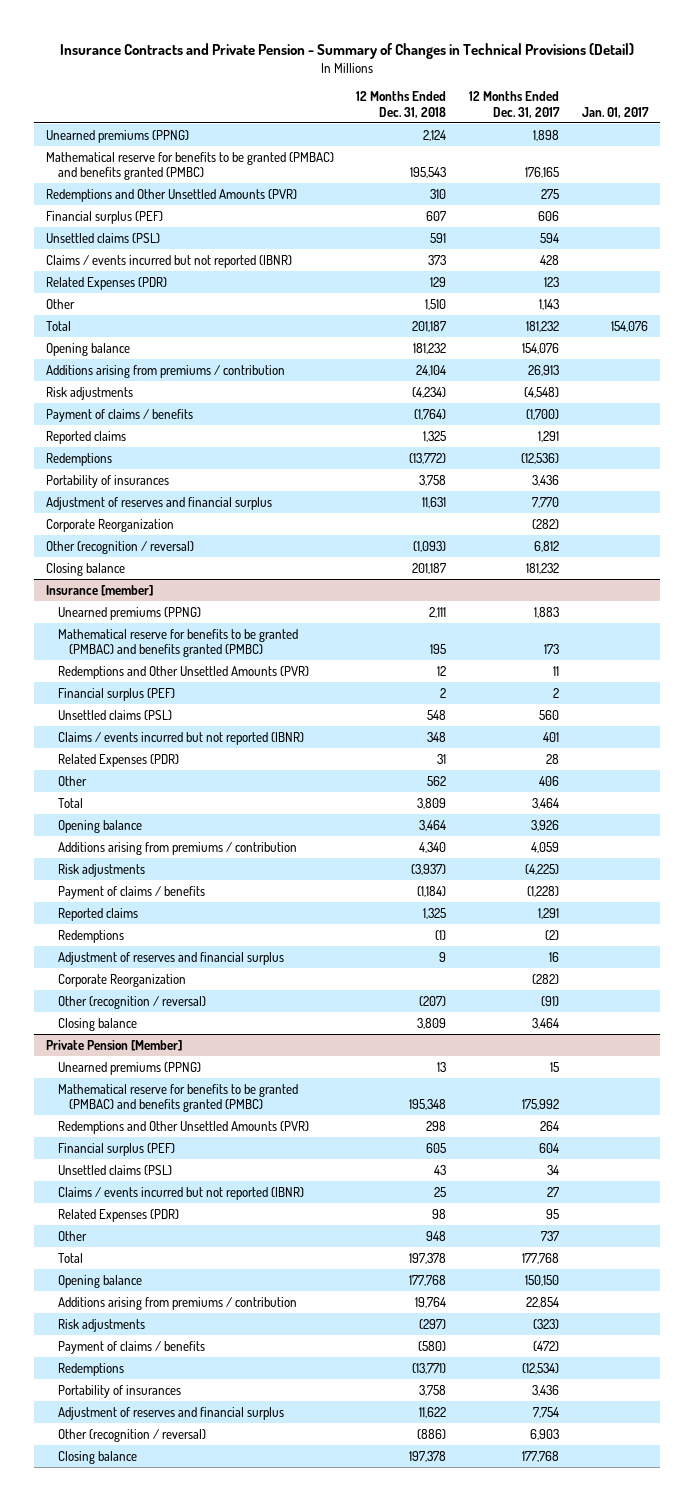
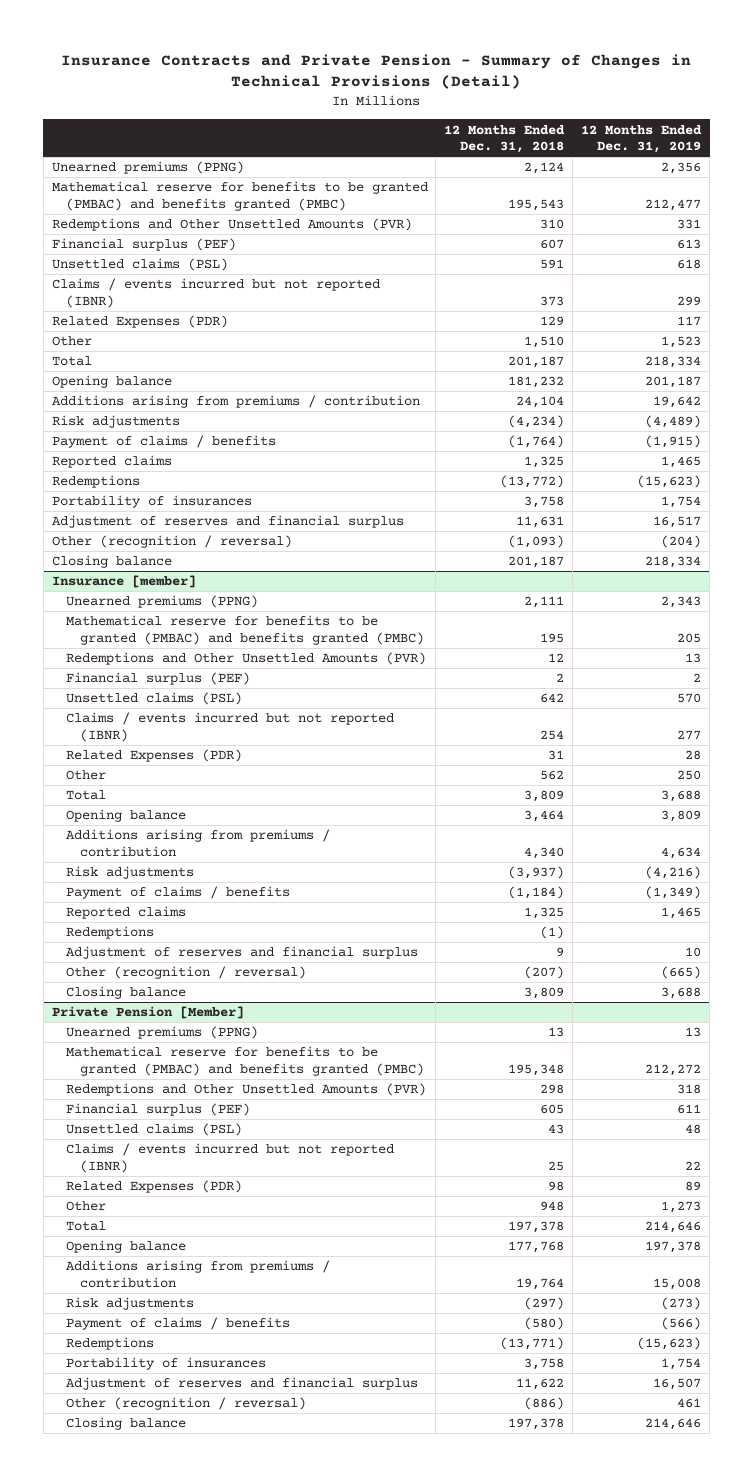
[469,91,561,118] 12 Months Ended Dec. 31, 2017 -> none
[582,106,650,118] Jan. 01, 2017 -> none
none -> [581,124,703,154] 12 Months Ended Dec. 31, 2019
[45,518,174,532] Corporate Reorganization -> none
[427,709,447,720] 548 -> [540,693,565,704] 642
[427,731,447,742] 348 -> [540,729,565,740] 254
[57,973,186,987] Corporate Reorganization -> none

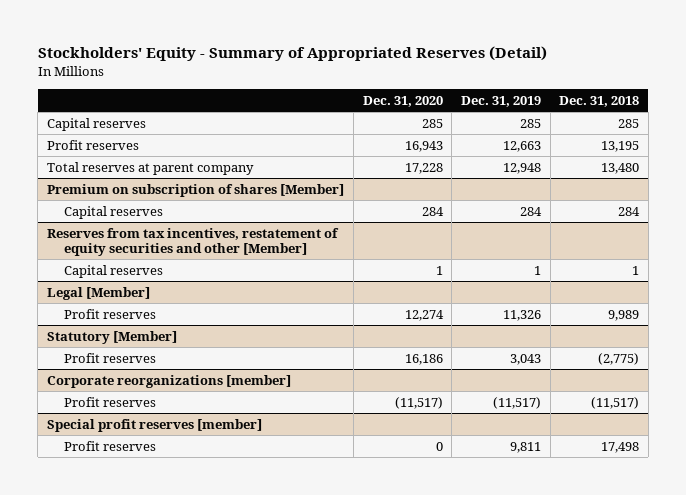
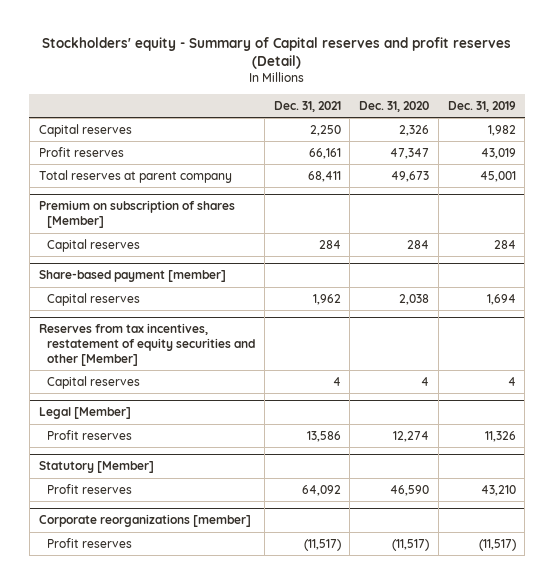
[37,46,547,62] Stockholders' Equity - Summary of Appropriated Reserves (Detail) -> [42,36,512,69] Stockholders' equity - Summary of Capital reserves and profit reserves (Detail)
[559,95,640,107] Dec. 31, 2018 -> none
none -> [273,100,341,112] Dec. 31, 2021
[421,118,443,128] 285 -> [399,124,430,136] 2,326
[519,118,541,128] 285 -> [487,124,516,136] 1,982
[404,140,443,152] 16,943 -> [390,147,430,159] 47,347
[502,140,541,152] 12,663 -> [480,147,516,159] 43,019
[404,162,443,174] 17,228 -> [391,170,430,182] 49,673
[502,162,541,174] 12,948 -> [479,170,516,182] 45,001
none -> [38,270,226,283] Share-based payment [member]
none -> [47,292,141,306] Capital reserves
[435,265,443,275] 1 -> [421,376,430,386] 4
[533,265,541,275] 1 -> [507,376,516,386] 4
[404,353,443,365] 16,186 -> [390,484,430,496] 46,590
[509,353,541,365] 3,043 -> [480,484,516,496] 43,210
[47,418,263,432] Special profit reserves [member] -> none
[64,440,157,451] Profit reserves -> none

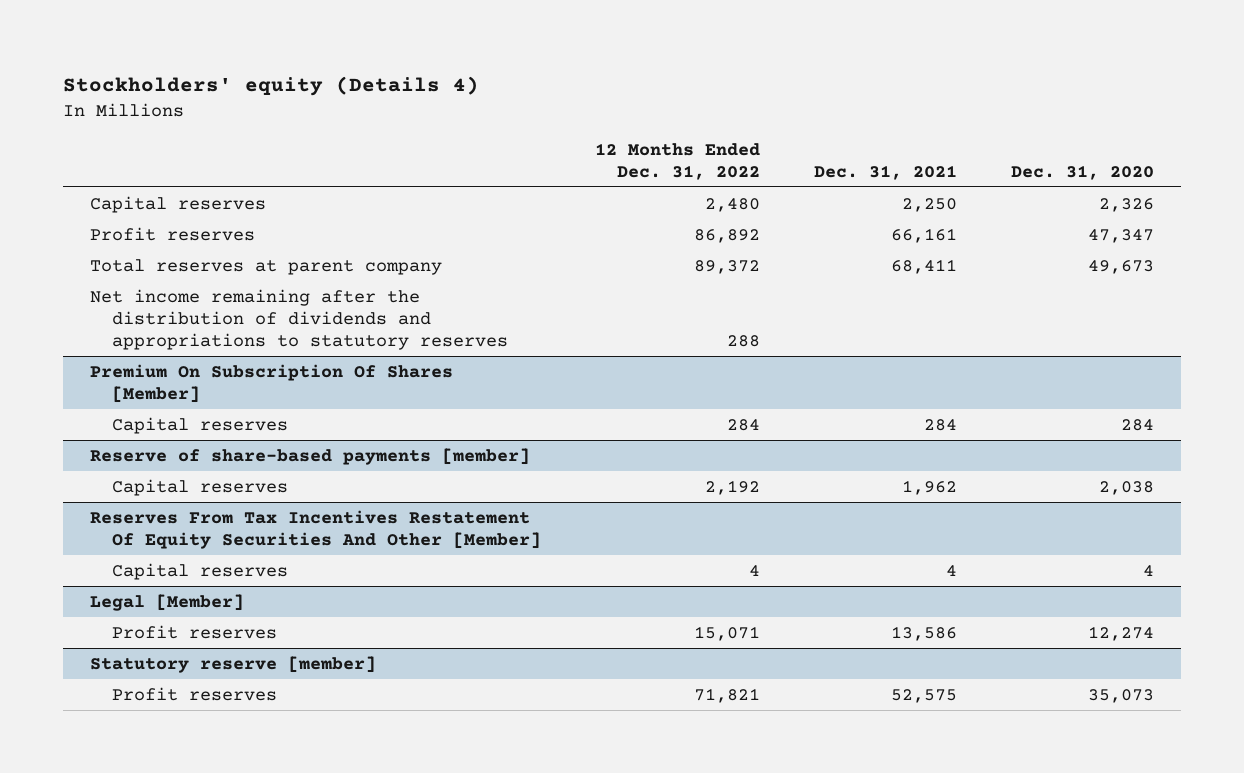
[42,36,512,69] Stockholders' equity - Summary of Capital reserves and profit reserves (Detail) -> [62,76,479,97] Stockholders' equity (Details 4)
[447,100,516,112] Dec. 31, 2019 -> none
none -> [595,142,761,180] 12 Months Ended Dec. 31, 2022
none -> [89,288,509,350] Net income remaining after the distribution of dividends and appropriations to statutory reserves
[38,200,235,229] Premium on subscription of shares [Member] -> [89,363,453,403] Premium On Subscription Of Shares [Member]
[38,270,226,283] Share-based payment [member] -> [89,447,530,465] Reserve of share-based payments [member]
[38,323,256,366] Reserves from tax incentives, restatement of equity securities and other [Member] -> [89,509,542,549] Reserves From Tax Incentives Restatement Of Equity Securities And Other [Member]
[38,514,251,528] Corporate reorganizations [member] -> none
[47,537,133,548] Profit reserves -> none
[38,461,154,474] Statutory [Member] -> [89,655,376,673] Statutory reserve [member]
[301,484,341,496] 64,092 -> [890,688,957,703] 52,575
[390,484,430,496] 46,590 -> [1087,688,1154,703] 35,073

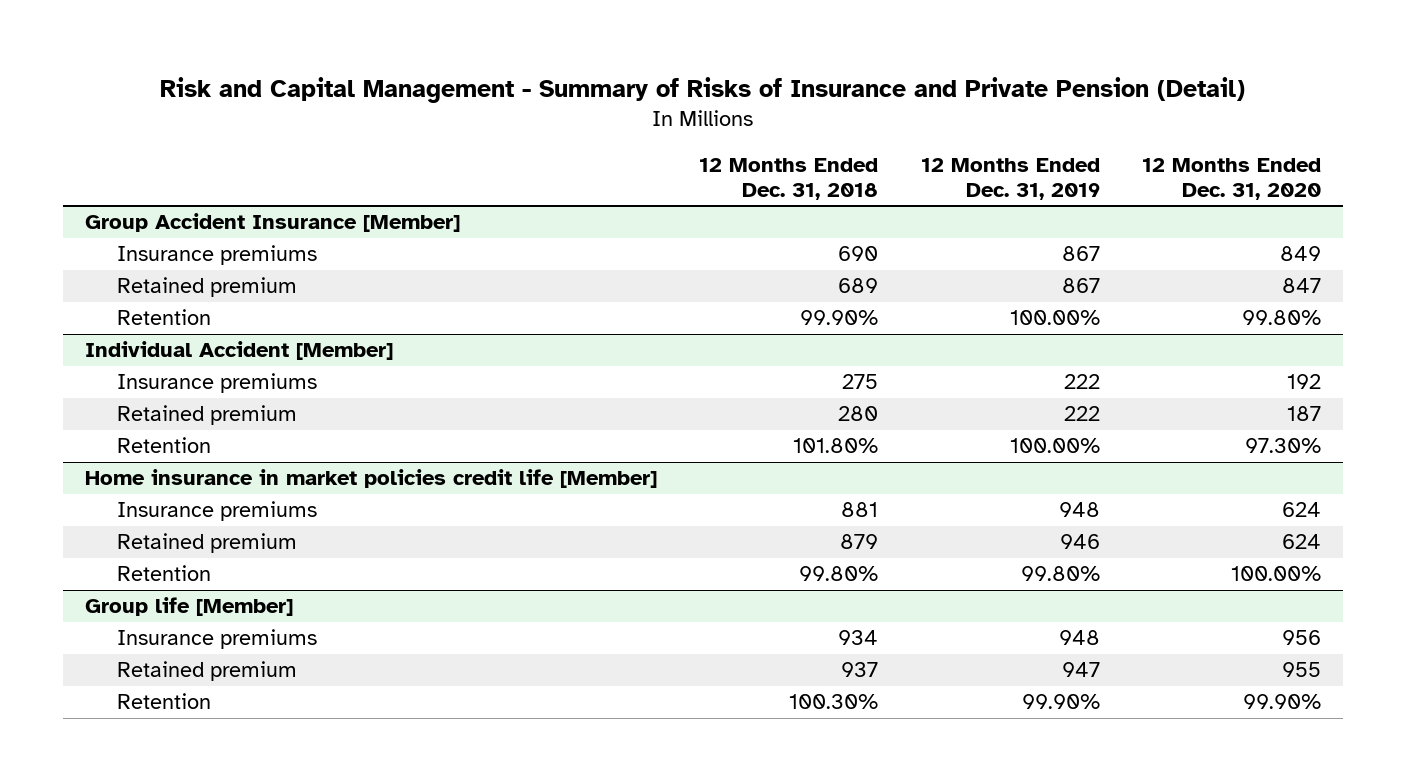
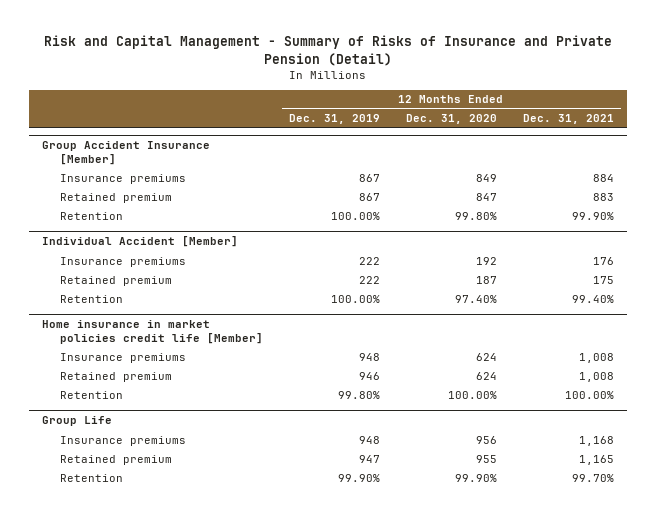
[699,157,879,200] 12 Months Ended Dec. 31, 2018 -> none
none -> [523,114,615,125] Dec. 31, 2021
[1245,438,1322,454] 97.30% -> [454,294,497,303] 97.40%
[84,597,293,617] Group life [Member] -> [42,416,113,427] Group Life

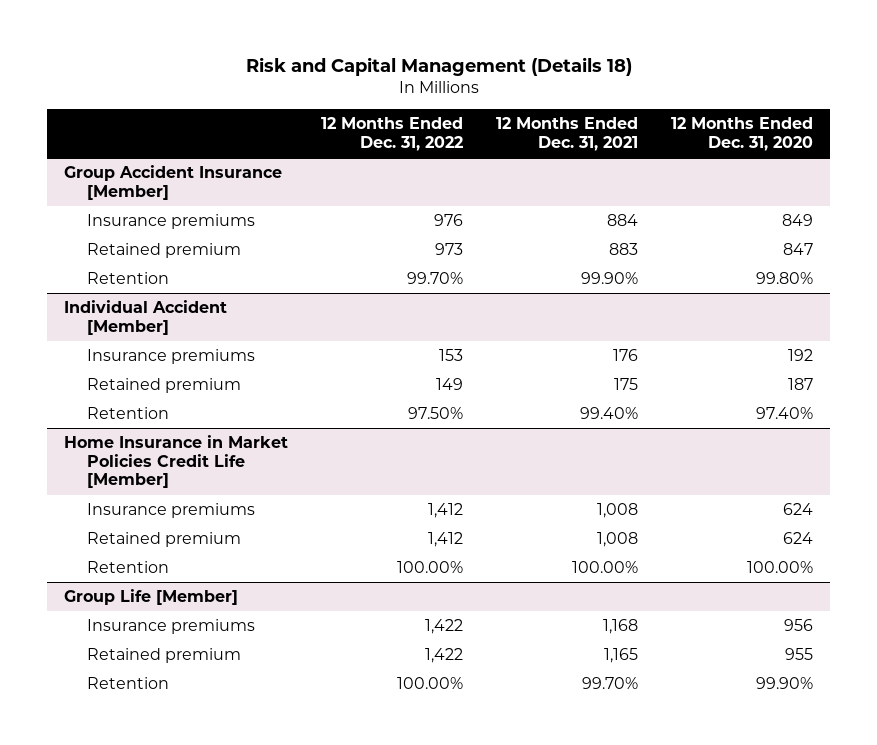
[44,35,613,66] Risk and Capital Management - Summary of Risks of Insurance and Private Pension (Detail) -> [245,57,632,77] Risk and Capital Management (Details 18)
[288,114,380,125] Dec. 31, 2019 -> none
none -> [321,117,464,152] 12 Months Ended Dec. 31, 2022
[42,320,263,344] Home insurance in market policies credit life [Member] -> [64,435,289,489] Home Insurance in Market Policies Credit Life [Member]
[42,416,113,427] Group Life -> [64,589,239,606] Group Life [Member]

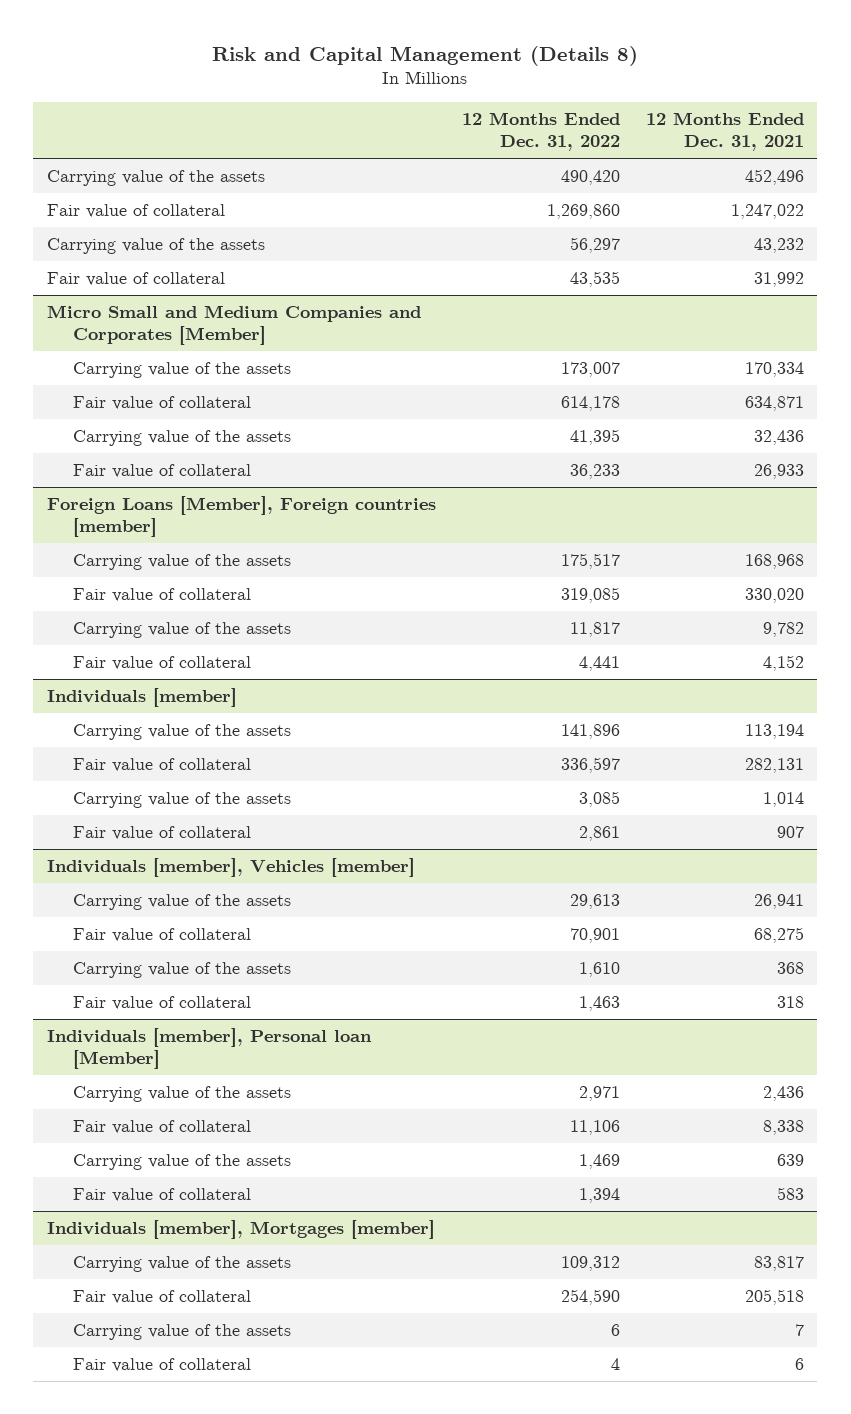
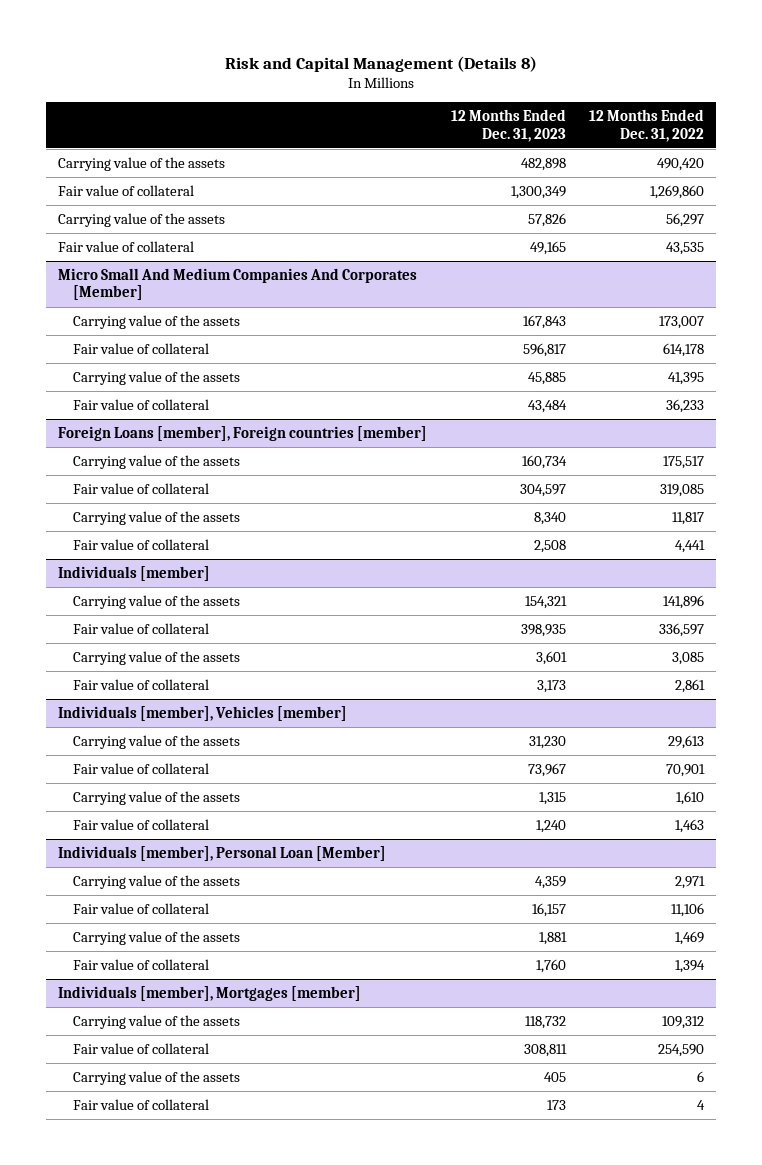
[646,112,805,152] 12 Months Ended Dec. 31, 2021 -> none
none -> [450,108,566,142] 12 Months Ended Dec. 31, 2023
[46,305,421,346] Micro Small and Medium Companies and Corporates [Member] -> [58,267,418,301] Micro Small And Medium Companies And Corporates [Member]
[46,496,436,538] Foreign Loans [Member], Foreign countries [member] -> [58,425,428,441] Foreign Loans [member], Foreign countries [member]
[46,1028,372,1070] Individuals [member], Personal loan [Member] -> [58,845,387,861] Individuals [member], Personal Loan [Member]

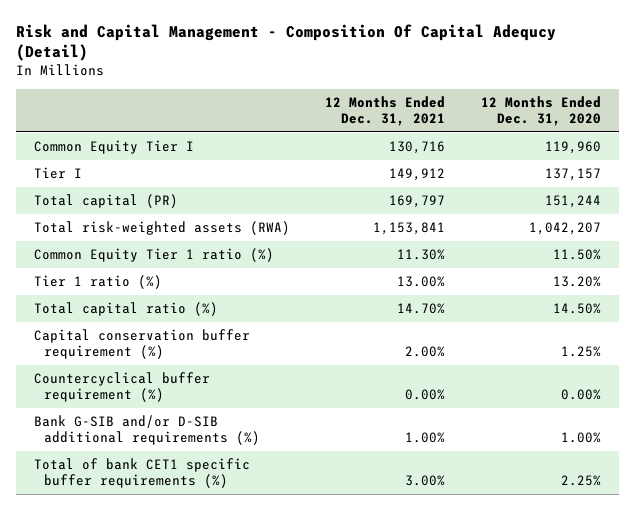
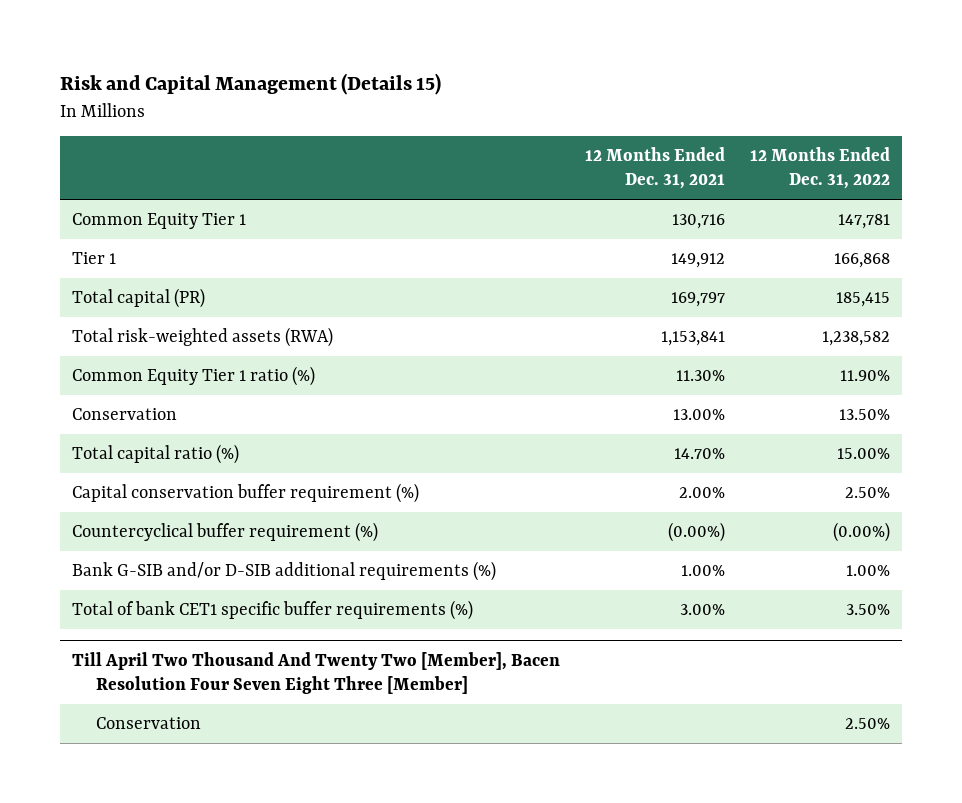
[15,23,556,62] Risk and Capital Management - Composition Of Capital Adequcy (Detail) -> [59,73,441,96] Risk and Capital Management (Details 15)
[480,95,601,127] 12 Months Ended Dec. 31, 2020 -> none
none -> [749,147,890,190] 12 Months Ended Dec. 31, 2022
[33,139,194,154] Common Equity Tier I -> [72,213,247,230] Common Equity Tier 1
[33,166,82,179] Tier I -> [72,252,117,265] Tier 1
[33,274,162,289] Tier 1 ratio (%) -> [72,408,178,421] Conservation
[405,389,446,401] 0.00% -> [667,522,725,543] (0.00%)
none -> [72,652,561,695] Till April Two Thousand And Twenty Two [Member], Bacen Resolution Four Seven Eight Three [Member]
none -> [96,717,202,730] Conservation

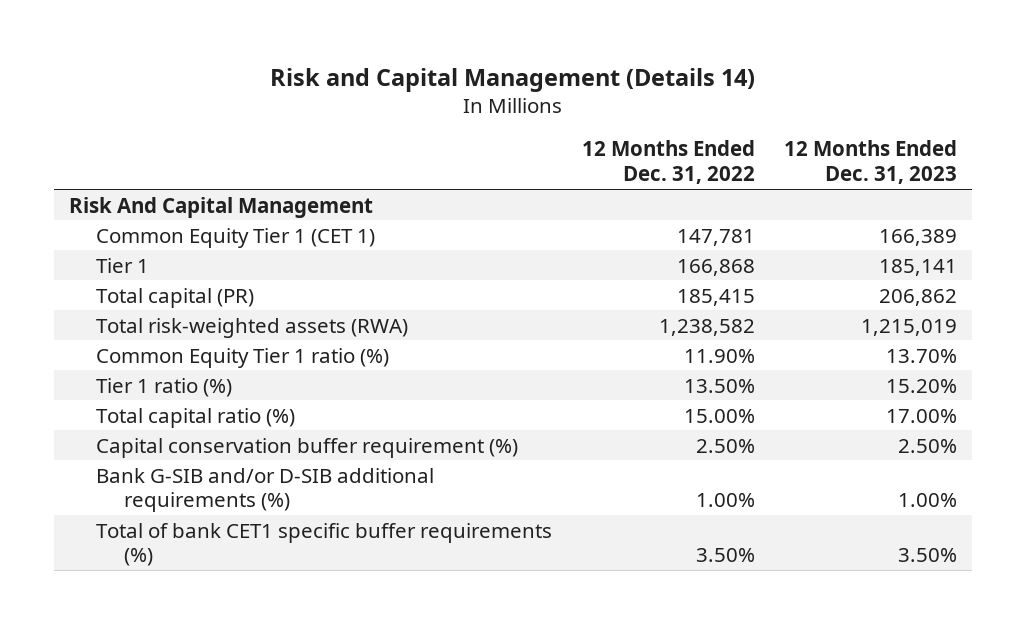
[59,73,441,96] Risk and Capital Management (Details 15) -> [269,67,755,92] Risk and Capital Management (Details 14)
[584,147,725,190] 12 Months Ended Dec. 31, 2021 -> none
none -> [784,140,958,185] 12 Months Ended Dec. 31, 2023
none -> [68,196,373,218] Risk And Capital Management
[72,213,247,230] Common Equity Tier 1 -> [96,227,376,248] Common Equity Tier 1 (CET 1)
[72,408,178,421] Conservation -> [96,377,233,397] Tier 1 ratio (%)
[72,522,379,543] Countercyclical buffer requirement (%) -> none
[72,652,561,695] Till April Two Thousand And Twenty Two [Member], Bacen Resolution Four Seven Eight Three [Member] -> none
[96,717,202,730] Conservation -> none

